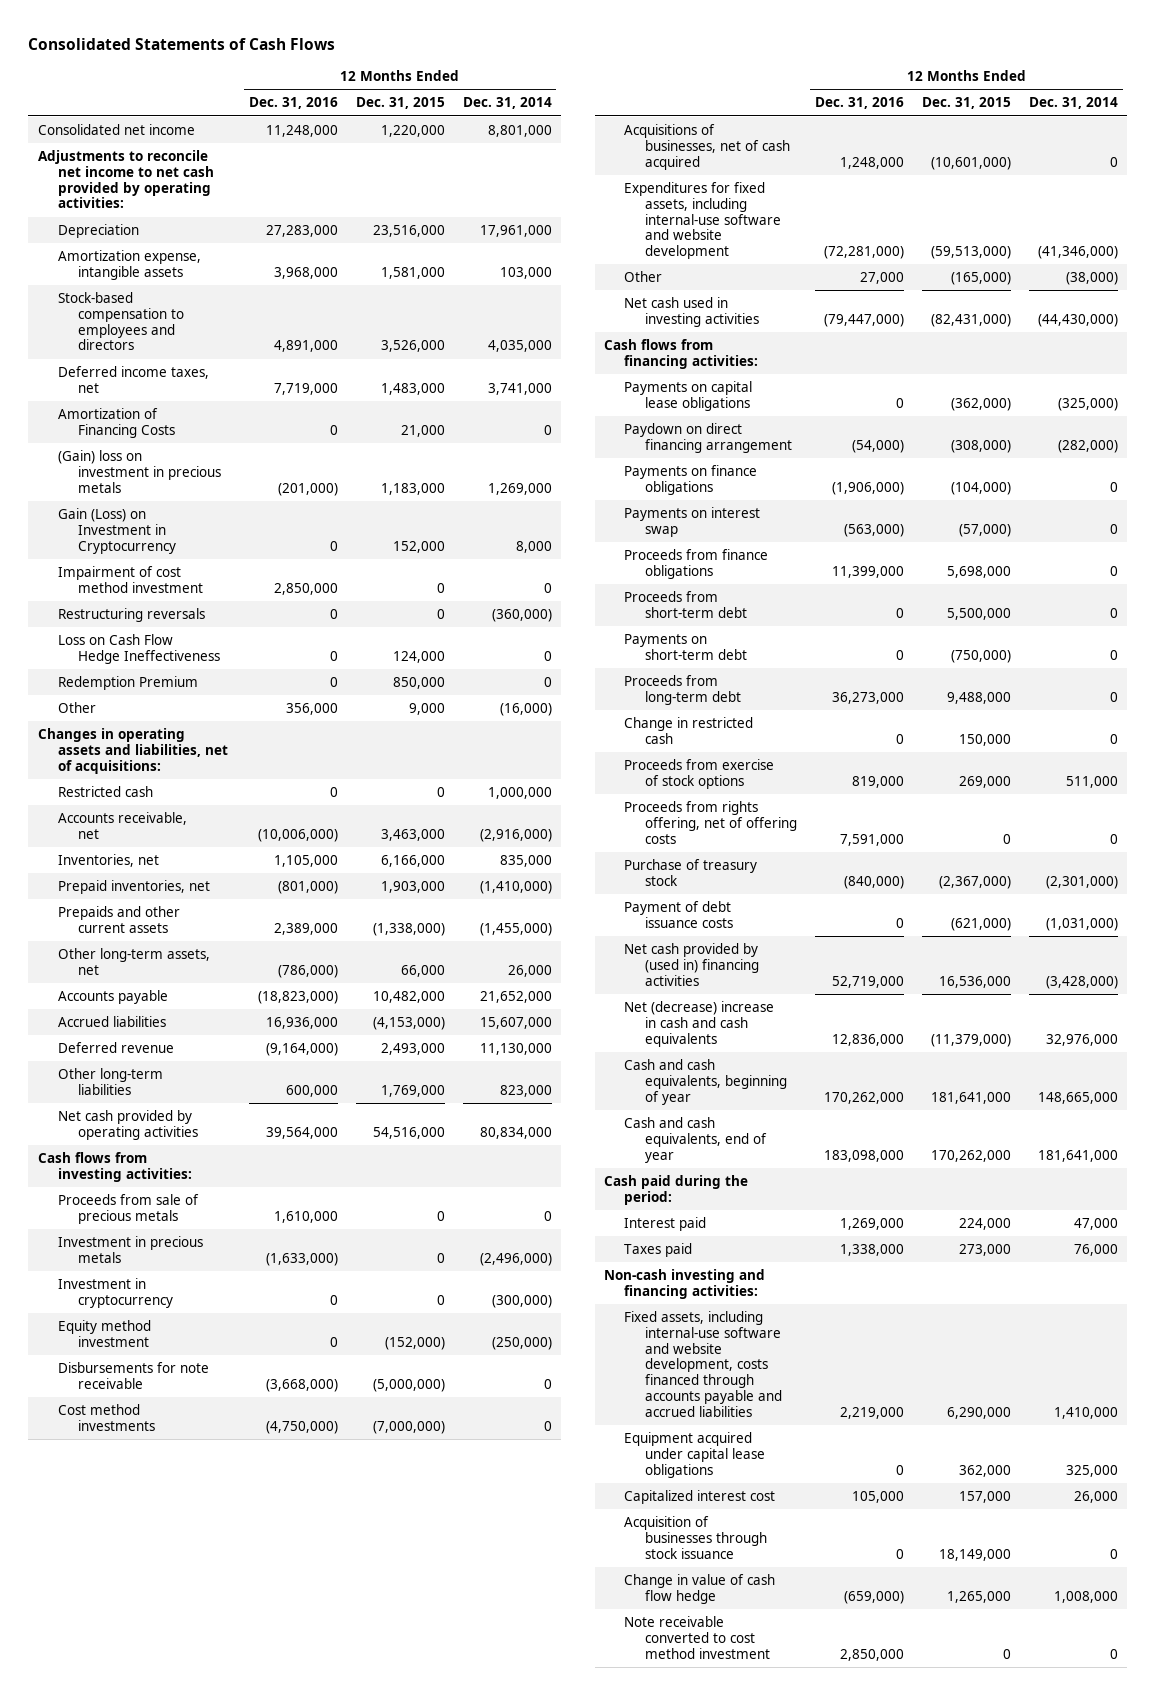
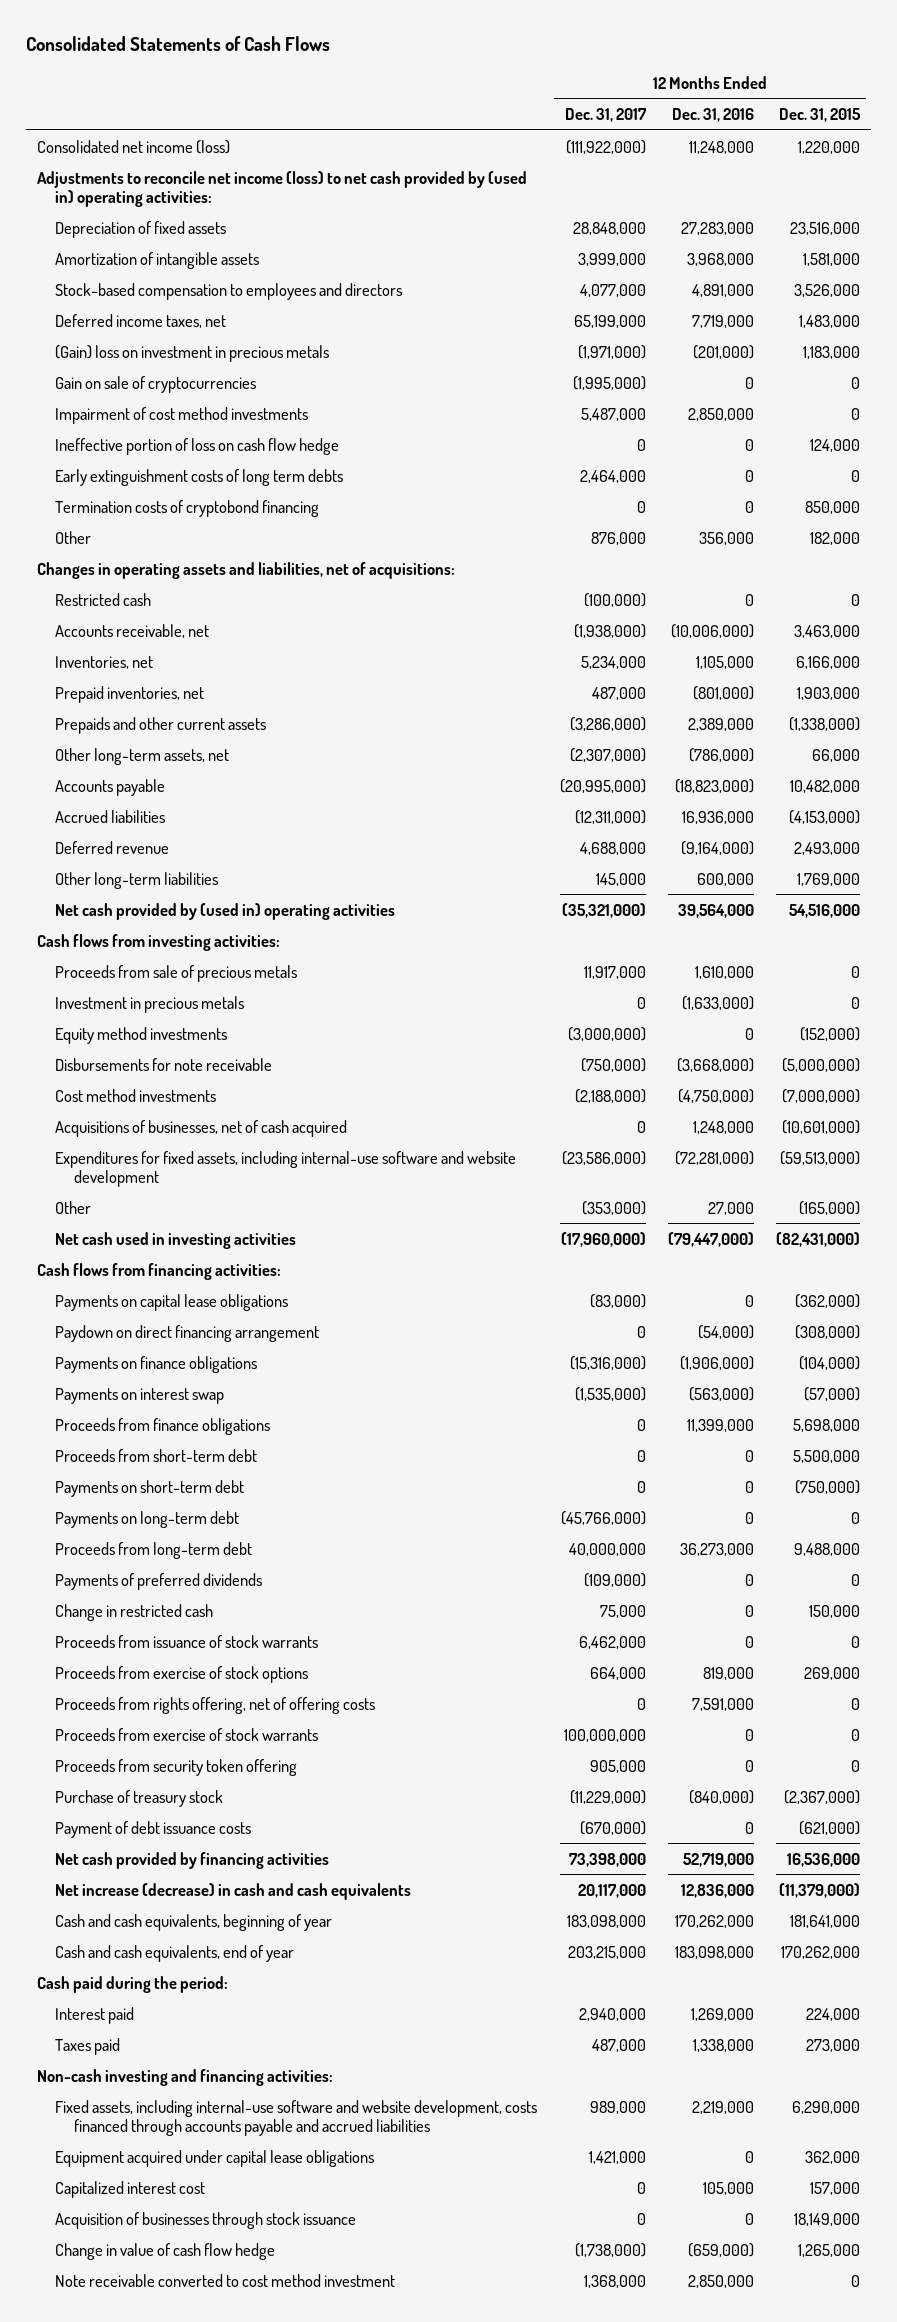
[462,97,552,110] Dec. 31, 2014 -> none
none -> [564,108,647,123] Dec. 31, 2017
[37,124,195,136] Consolidated net income -> [36,139,230,154] Consolidated net income (loss)
[37,150,215,209] Adjustments to reconcile net income to net cash provided by operating activities: -> [36,170,527,207] Adjustments to reconcile net income (loss) to net cash provided by (used in) operating activities:
[58,224,140,239] Depreciation -> [55,220,227,238] Depreciation of fixed assets
[58,250,202,280] Amortization expense, intangible assets -> [55,251,260,269] Amortization of intangible assets
[58,408,176,438] Amortization of Financing Costs -> none
[58,508,177,554] Gain (Loss) on Investment in Cryptocurrency -> none
[58,608,206,623] Restructuring reversals -> none
none -> [55,375,257,393] Gain on sale of cryptocurrencies
[58,566,204,593] Impairment of cost method investment -> [55,406,309,424] Impairment of cost method investments
[58,634,221,664] Loss on Cash Flow Hedge Ineffectiveness -> [55,437,340,455] Ineffective portion of loss on cash flow hedge
none -> [55,468,344,486] Early extinguishment costs of long term debts
[58,676,199,691] Redemption Premium -> [55,499,320,517] Termination costs of cryptobond financing
[408,703,445,716] 9,000 -> [810,531,861,545] 182,000
[58,1110,199,1140] Net cash provided by operating activities -> [55,902,396,920] Net cash provided by (used in) operating activities
[58,1278,174,1308] Investment in cryptocurrency -> none
[58,1320,152,1347] Equity method investment -> [55,1026,228,1044] Equity method investments
none -> [55,1510,240,1528] Payments on long-term debt
none -> [55,1572,263,1590] Payments of preferred dividends
none -> [55,1634,319,1648] Proceeds from issuance of stock warrants
none -> [55,1727,319,1741] Proceeds from exercise of stock warrants
none -> [55,1758,298,1776] Proceeds from security token offering
[624,943,759,986] Net cash provided by (used in) financing activities -> [55,1851,330,1869] Net cash provided by financing activities
[624,1001,775,1047] Net (decrease) increase in cash and cash equivalents -> [55,1882,412,1900] Net increase (decrease) in cash and cash equivalents

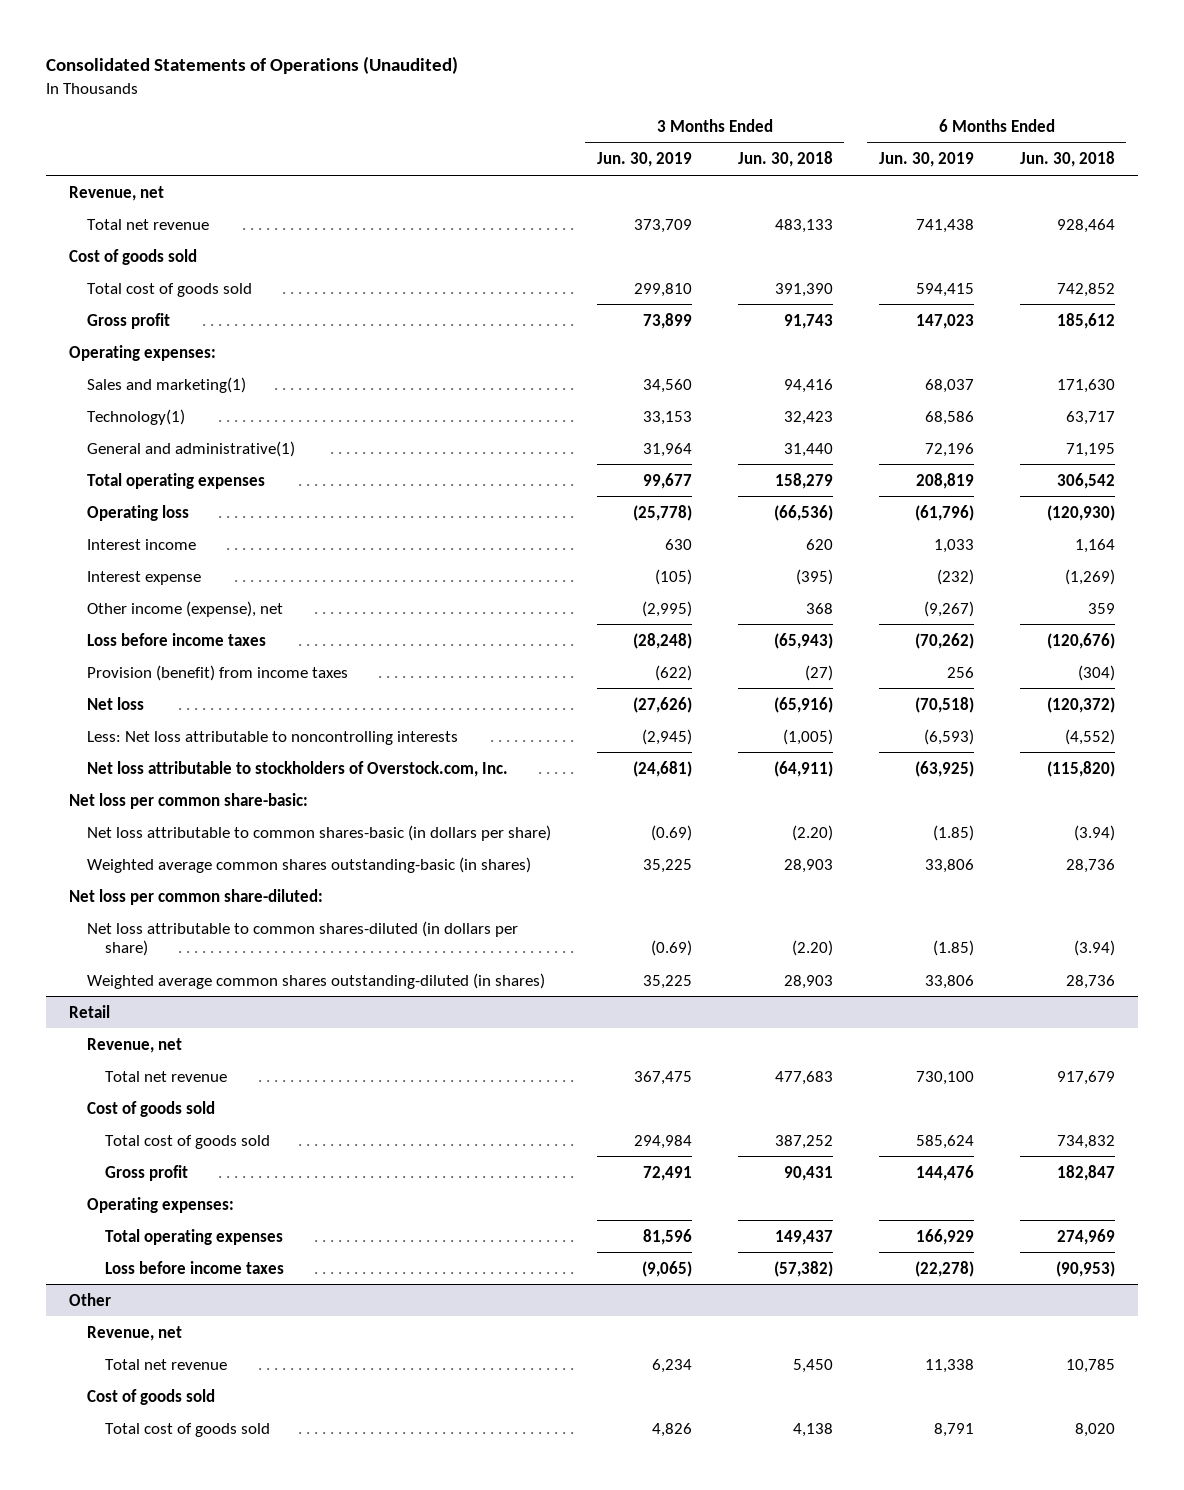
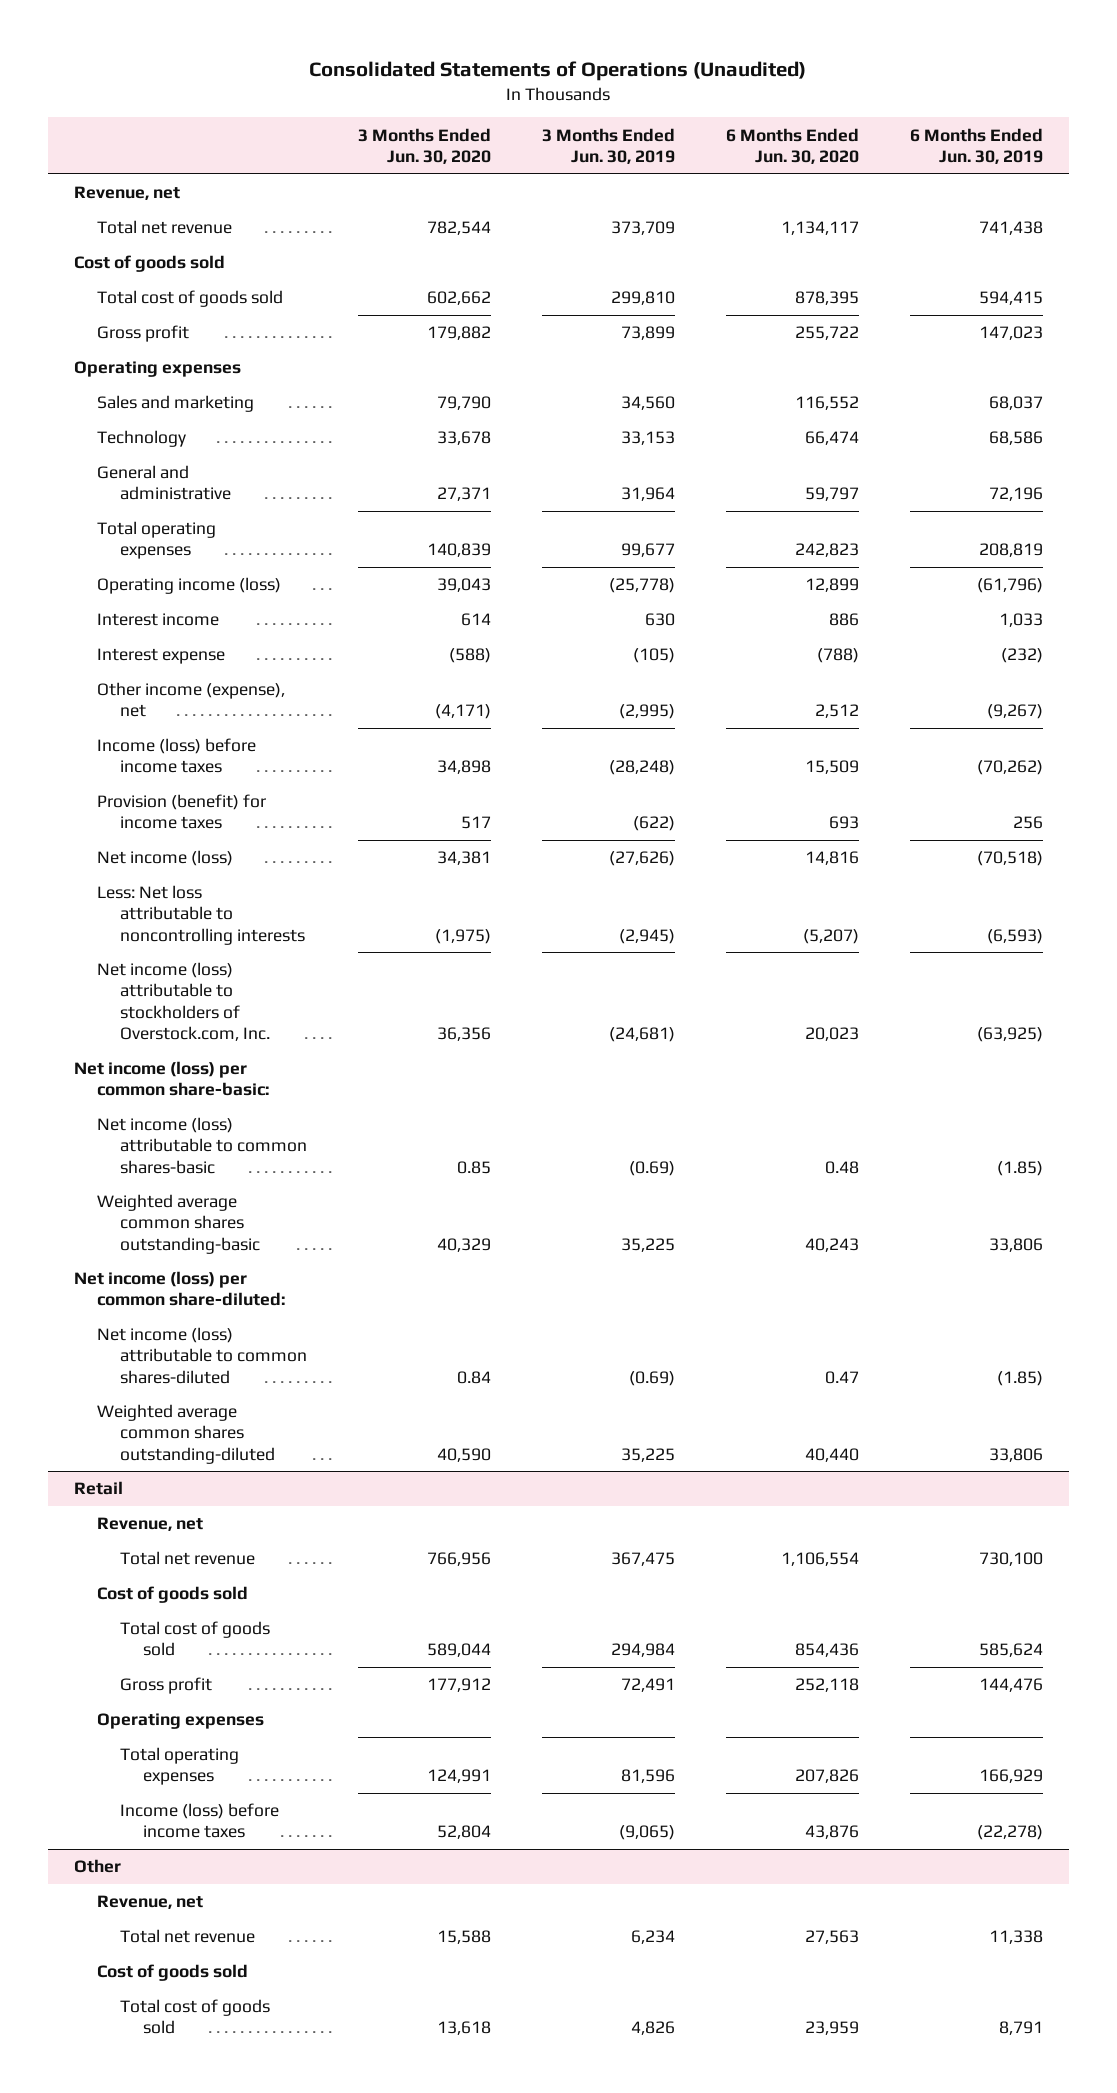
[737,151,833,168] Jun. 30, 2018 -> none
[1019,151,1115,168] Jun. 30, 2018 -> none
none -> [357,127,491,164] 3 Months Ended Jun. 30, 2020
none -> [725,127,859,164] 6 Months Ended Jun. 30, 2020
[68,344,216,361] Operating expenses: -> [73,361,241,378] Operating expenses
[86,376,246,393] Sales and marketing(1) -> [96,395,254,413] Sales and marketing
[86,408,185,425] Technology(1) -> [96,430,186,448] Technology
[86,440,295,457] General and administrative(1) -> [96,465,231,501] General and administrative
[86,504,189,521] Operating loss -> [96,577,281,595] Operating income (loss)
[86,632,266,646] Loss before income taxes -> [96,738,256,774] Income (loss) before income taxes
[86,664,348,681] Provision (benefit) from income taxes -> [96,794,266,830] Provision (benefit) for income taxes
[86,696,144,710] Net loss -> [96,850,233,867] Net income (loss)
[86,760,508,777] Net loss attributable to stockholders of Overstock.com, Inc. -> [96,962,270,1041] Net income (loss) attributable to stockholders of Overstock.com, Inc.
[68,792,308,809] Net loss per common share-basic: -> [73,1061,269,1097] Net income (loss) per common share-basic:
[86,824,551,841] Net loss attributable to common shares-basic (in dollars per share) -> [96,1117,307,1174] Net income (loss) attributable to common shares-basic
[86,856,531,873] Weighted average common shares outstanding-basic (in shares) -> [96,1194,260,1254] Weighted average common shares outstanding-basic
[68,888,323,905] Net loss per common share-diluted: -> [73,1271,285,1307] Net income (loss) per common share-diluted:
[86,920,518,957] Net loss attributable to common shares-diluted (in dollars per share) -> [96,1327,307,1384] Net income (loss) attributable to common shares-diluted
[86,972,545,989] Weighted average common shares outstanding-diluted (in shares) -> [96,1404,275,1464] Weighted average common shares outstanding-diluted
[86,1196,234,1213] Operating expenses: -> [96,1713,264,1730] Operating expenses
[104,1260,284,1274] Loss before income taxes -> [119,1803,279,1839] Income (loss) before income taxes

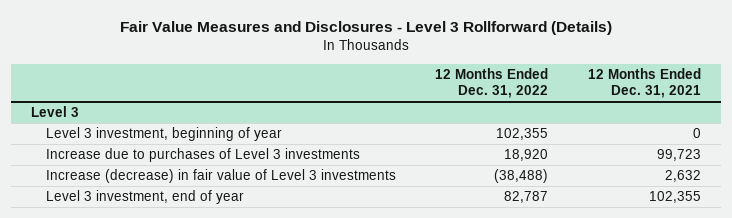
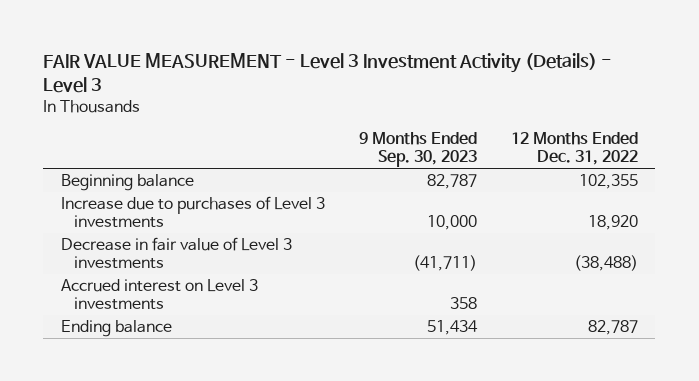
[119,21,612,36] Fair Value Measures and Disclosures - Level 3 Rollforward (Details) -> [43,53,613,94] FAIR VALUE MEASUREMENT - Level 3 Investment Activity (Details) - Level 3
[587,68,701,99] 12 Months Ended Dec. 31, 2021 -> none
none -> [358,132,477,168] 9 Months Ended Sep. 30, 2023
[30,106,79,118] Level 3 -> none
[45,127,282,142] Level 3 investment, beginning of year -> [60,174,194,192] Beginning balance
[45,169,396,184] Increase (decrease) in fair value of Level 3 investments -> [60,237,292,270] Decrease in fair value of Level 3 investments
none -> [60,279,258,311] Accrued interest on Level 3 investments
[45,190,244,205] Level 3 investment, end of year -> [60,320,172,338] Ending balance

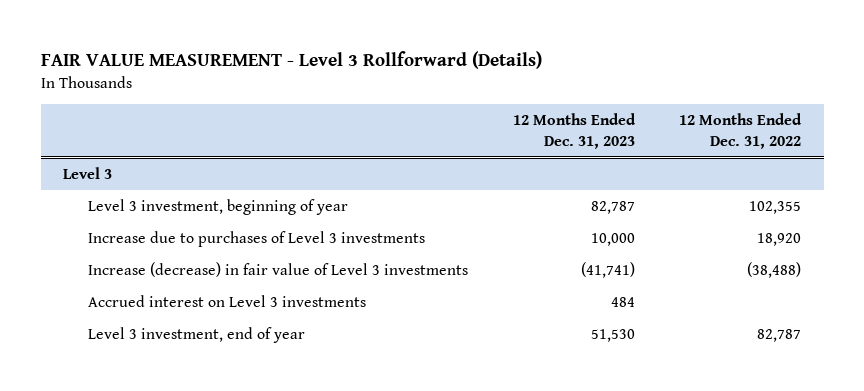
[43,53,613,94] FAIR VALUE MEASUREMENT - Level 3 Investment Activity (Details) - Level 3 -> [40,50,542,69] FAIR VALUE MEASUREMENT - Level 3 Rollforward (Details)
[358,132,477,168] 9 Months Ended Sep. 30, 2023 -> none
none -> [512,113,636,149] 12 Months Ended Dec. 31, 2023
none -> [63,167,113,180] Level 3
[60,174,194,192] Beginning balance -> [87,199,348,216] Level 3 investment, beginning of year
[60,237,292,270] Decrease in fair value of Level 3 investments -> [87,262,468,278] Increase (decrease) in fair value of Level 3 investments
[60,320,172,338] Ending balance -> [87,327,305,344] Level 3 investment, end of year

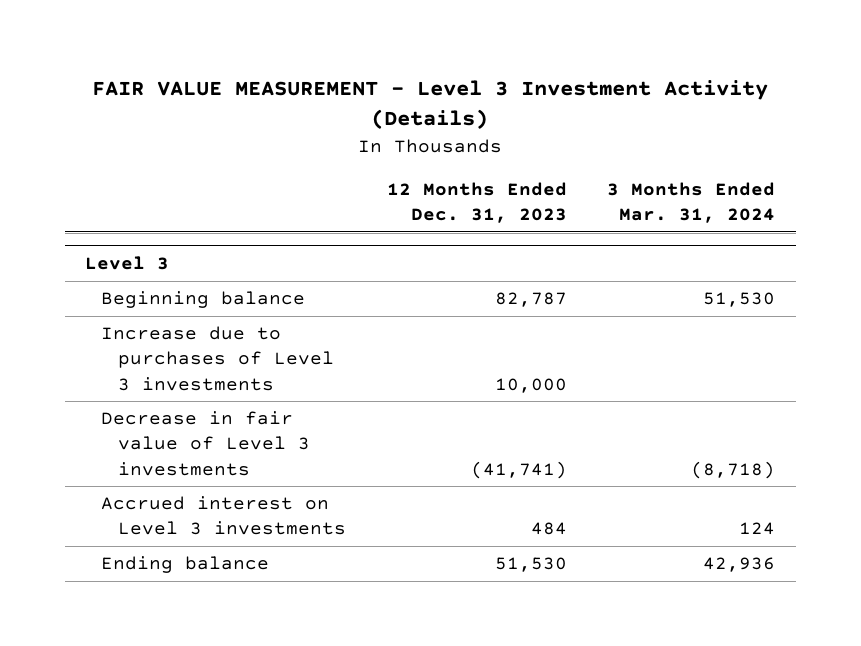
[40,50,542,69] FAIR VALUE MEASUREMENT - Level 3 Rollforward (Details) -> [92,79,769,130] FAIR VALUE MEASUREMENT - Level 3 Investment Activity (Details)
[679,113,803,149] 12 Months Ended Dec. 31, 2022 -> none
none -> [607,181,776,223] 3 Months Ended Mar. 31, 2024
[87,199,348,216] Level 3 investment, beginning of year -> [101,291,306,309] Beginning balance
[87,262,468,278] Increase (decrease) in fair value of Level 3 investments -> [101,411,310,476] Decrease in fair value of Level 3 investments
[87,327,305,344] Level 3 investment, end of year -> [101,556,270,574] Ending balance

